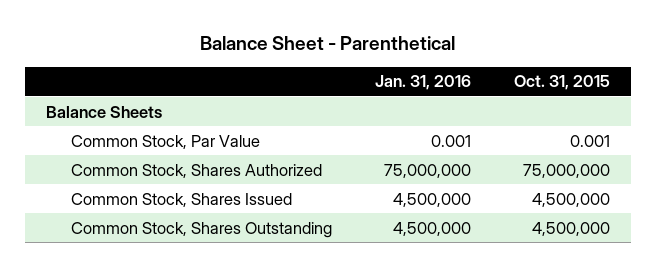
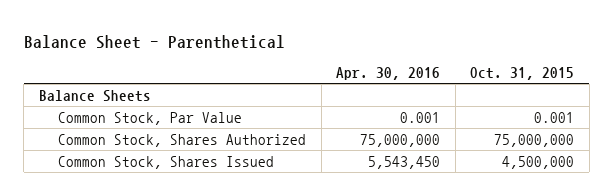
[374,75,471,91] Jan. 31, 2016 -> none
none -> [336,67,441,81] Apr. 30, 2016
[70,221,332,238] Common Stock, Shares Outstanding -> none

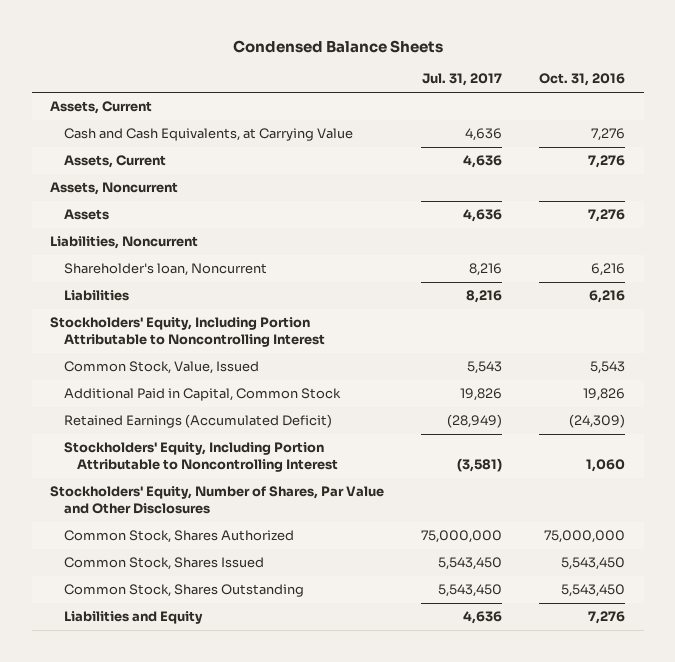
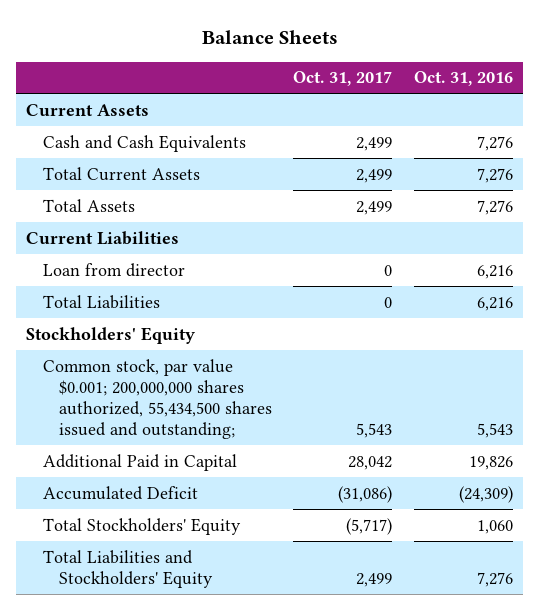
[232,40,443,54] Condensed Balance Sheets -> [201,29,338,44] Balance Sheets
[422,73,503,87] Jul. 31, 2017 -> none
none -> [293,71,393,87] Oct. 31, 2017
[50,182,179,196] Assets, Noncurrent -> none
[50,236,199,250] Liabilities, Noncurrent -> none
[50,486,385,515] Stockholders' Equity, Number of Shares, Par Value and Other Disclosures -> none
[63,530,294,544] Common Stock, Shares Authorized -> none
[63,557,264,571] Common Stock, Shares Issued -> none
[63,584,304,598] Common Stock, Shares Outstanding -> none
[50,101,153,115] Assets, Current -> [26,103,150,116] Current Assets
[63,128,353,142] Cash and Cash Equivalents, at Carrying Value -> [42,134,246,152] Cash and Cash Equivalents
[63,155,166,169] Assets, Current -> [42,166,200,181] Total Current Assets
[63,209,109,221] Assets -> [42,198,135,212] Total Assets
none -> [26,230,180,245] Current Liabilities
[63,263,267,277] Shareholder's loan, Noncurrent -> [42,262,185,277] Loan from director
[63,290,129,302] Liabilities -> [42,294,160,309] Total Liabilities
[50,317,325,348] Stockholders' Equity, Including Portion Attributable to Noncontrolling Interest -> [26,326,196,344] Stockholders' Equity
[63,361,259,375] Common Stock, Value, Issued -> [42,358,273,440] Common stock, par value $0.001; 200,000,000 shares authorized, 55,434,500 shares issued and outstanding;
[63,388,341,402] Additional Paid in Capital, Common Stock -> [42,453,237,471] Additional Paid in Capital
[63,414,332,429] Retained Earnings (Accumulated Deficit) -> [42,485,198,500] Accumulated Deficit
[63,442,339,473] Stockholders' Equity, Including Portion Attributable to Noncontrolling Interest -> [42,517,241,535] Total Stockholders' Equity
[63,611,203,625] Liabilities and Equity -> [42,549,214,588] Total Liabilities and Stockholders' Equity

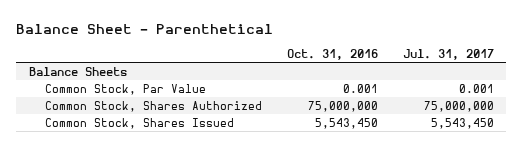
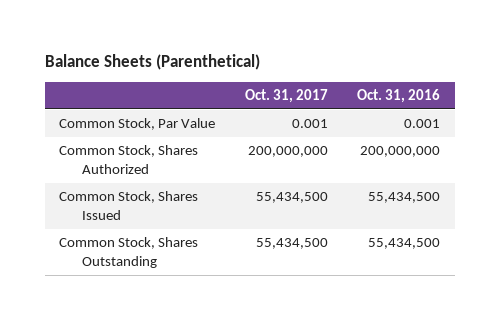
[16,23,274,34] Balance Sheet - Parenthetical -> [44,54,260,71] Balance Sheets (Parenthetical)
[402,48,494,60] Jul. 31, 2017 -> none
none -> [244,89,328,104] Oct. 31, 2017
[28,66,127,76] Balance Sheets -> none
[307,100,378,112] 75,000,000 -> [360,146,441,158] 200,000,000
[314,117,378,129] 5,543,450 -> [368,192,441,204] 55,434,500
none -> [59,237,199,269] Common Stock, Shares Outstanding

